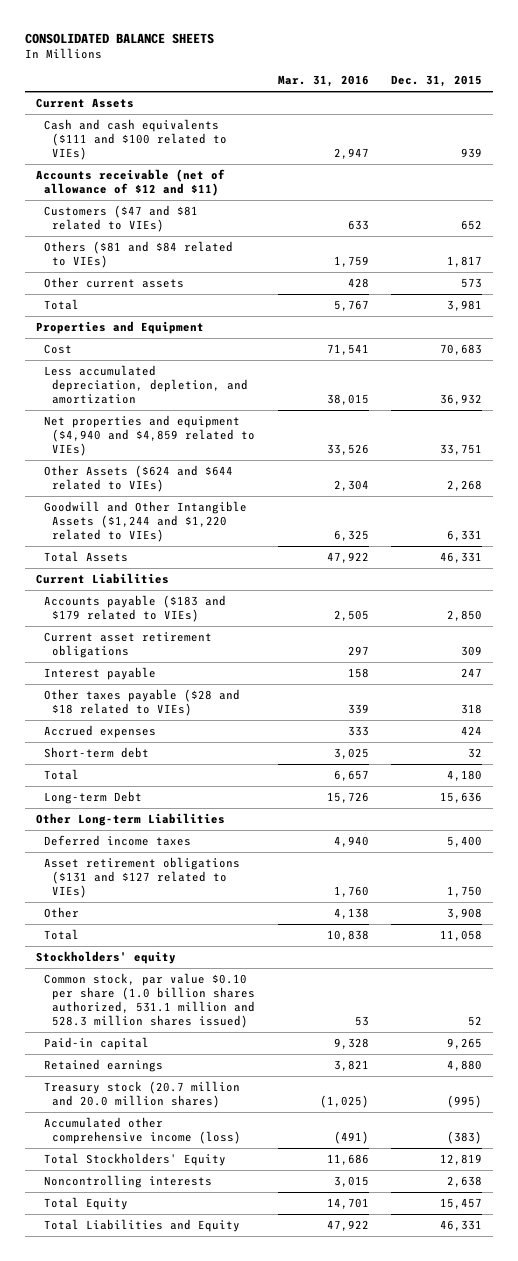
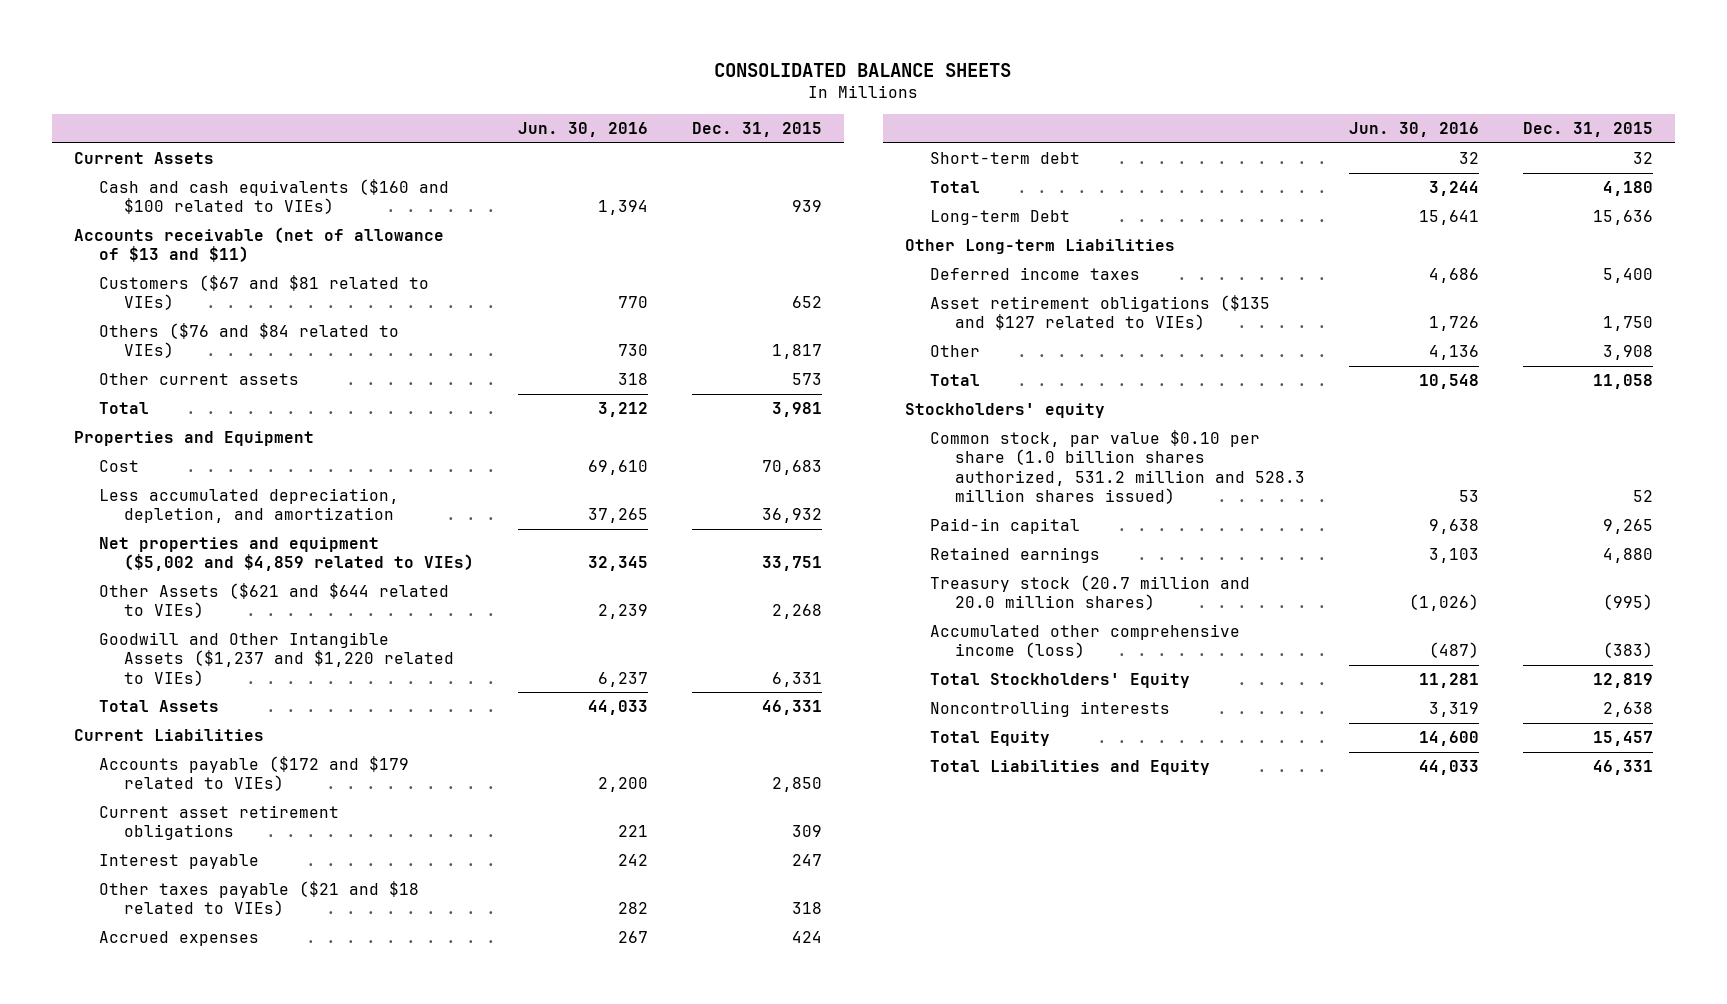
[277,75,369,88] Mar. 31, 2016 -> none
none -> [517,122,648,138] Jun. 30, 2016
[44,118,228,161] Cash and cash equivalents ($111 and $100 related to VIEs) -> [98,179,449,215] Cash and cash equivalents ($160 and $100 related to VIEs)
[36,168,226,197] Accounts receivable (net of allowance of $12 and $11) -> [73,227,444,263] Accounts receivable (net of allowance of $13 and $11)
[44,204,199,233] Customers ($47 and $81 related to VIEs) -> [98,275,429,311] Customers ($67 and $81 related to VIEs)
[44,240,234,269] Others ($81 and $84 related to VIEs) -> [98,323,399,359] Others ($76 and $84 related to VIEs)
[44,414,256,457] Net properties and equipment ($4,940 and $4,859 related to VIEs) -> [98,537,474,572] Net properties and equipment ($5,002 and $4,859 related to VIEs)
[44,464,234,493] Other Assets ($624 and $644 related to VIEs) -> [98,583,449,619] Other Assets ($621 and $644 related to VIEs)
[44,500,248,543] Goodwill and Other Intangible Assets ($1,244 and $1,220 related to VIEs) -> [98,632,454,686] Goodwill and Other Intangible Assets ($1,237 and $1,220 related to VIEs)
[44,594,227,623] Accounts payable ($183 and $179 related to VIEs) -> [98,756,409,792] Accounts payable ($172 and $179 related to VIEs)
[44,688,241,717] Other taxes payable ($28 and $18 related to VIEs) -> [98,881,419,917] Other taxes payable ($21 and $18 related to VIEs)
[44,856,241,899] Asset retirement obligations ($131 and $127 related to VIEs) -> [930,295,1271,331] Asset retirement obligations ($135 and $127 related to VIEs)
[44,972,256,1029] Common stock, par value $0.10 per share (1.0 billion shares authorized, 531.1 million and 528.3 million shares issued) -> [930,430,1305,505] Common stock, par value $0.10 per share (1.0 billion shares authorized, 531.2 million and 528.3 million shares issued)

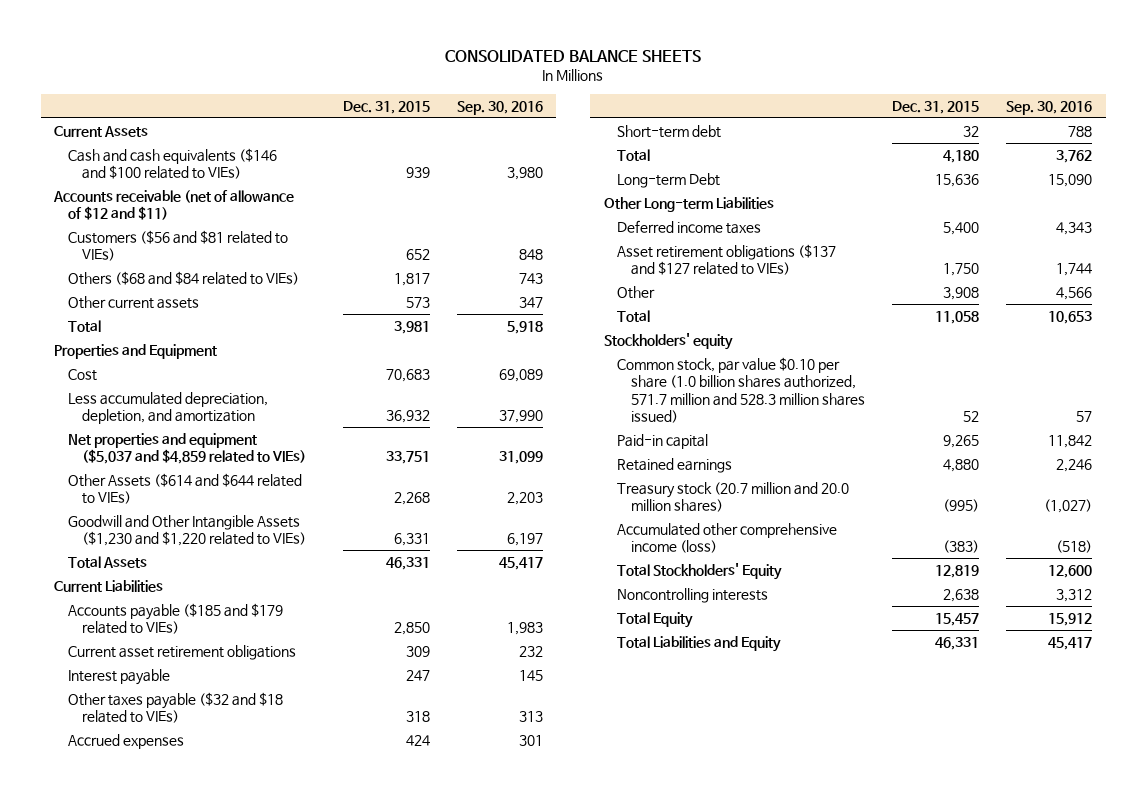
[517,122,648,138] Jun. 30, 2016 -> none
none -> [456,100,543,115] Sep. 30, 2016
[98,179,449,215] Cash and cash equivalents ($160 and $100 related to VIEs) -> [67,147,277,180] Cash and cash equivalents ($146 and $100 related to VIEs)
[73,227,444,263] Accounts receivable (net of allowance of $13 and $11) -> [53,189,295,221] Accounts receivable (net of allowance of $12 and $11)
[98,275,429,311] Customers ($67 and $81 related to VIEs) -> [67,229,288,262] Customers ($56 and $81 related to VIEs)
[98,323,399,359] Others ($76 and $84 related to VIEs) -> [67,270,299,285] Others ($68 and $84 related to VIEs)
[98,537,474,572] Net properties and equipment ($5,002 and $4,859 related to VIEs) -> [67,432,306,465] Net properties and equipment ($5,037 and $4,859 related to VIEs)
[98,583,449,619] Other Assets ($621 and $644 related to VIEs) -> [67,472,302,505] Other Assets ($614 and $644 related to VIEs)
[98,632,454,686] Goodwill and Other Intangible Assets ($1,237 and $1,220 related to VIEs) -> [67,514,306,547] Goodwill and Other Intangible Assets ($1,230 and $1,220 related to VIEs)
[98,756,409,792] Accounts payable ($172 and $179 related to VIEs) -> [67,602,283,635] Accounts payable ($185 and $179 related to VIEs)
[98,881,419,917] Other taxes payable ($21 and $18 related to VIEs) -> [67,691,283,724] Other taxes payable ($32 and $18 related to VIEs)
[930,295,1271,331] Asset retirement obligations ($135 and $127 related to VIEs) -> [617,243,837,276] Asset retirement obligations ($137 and $127 related to VIEs)
[930,430,1305,505] Common stock, par value $0.10 per share (1.0 billion shares authorized, 531.2 million and 528.3 million shares issued) -> [617,356,866,424] Common stock, par value $0.10 per share (1.0 billion shares authorized, 571.7 million and 528.3 million shares issued)

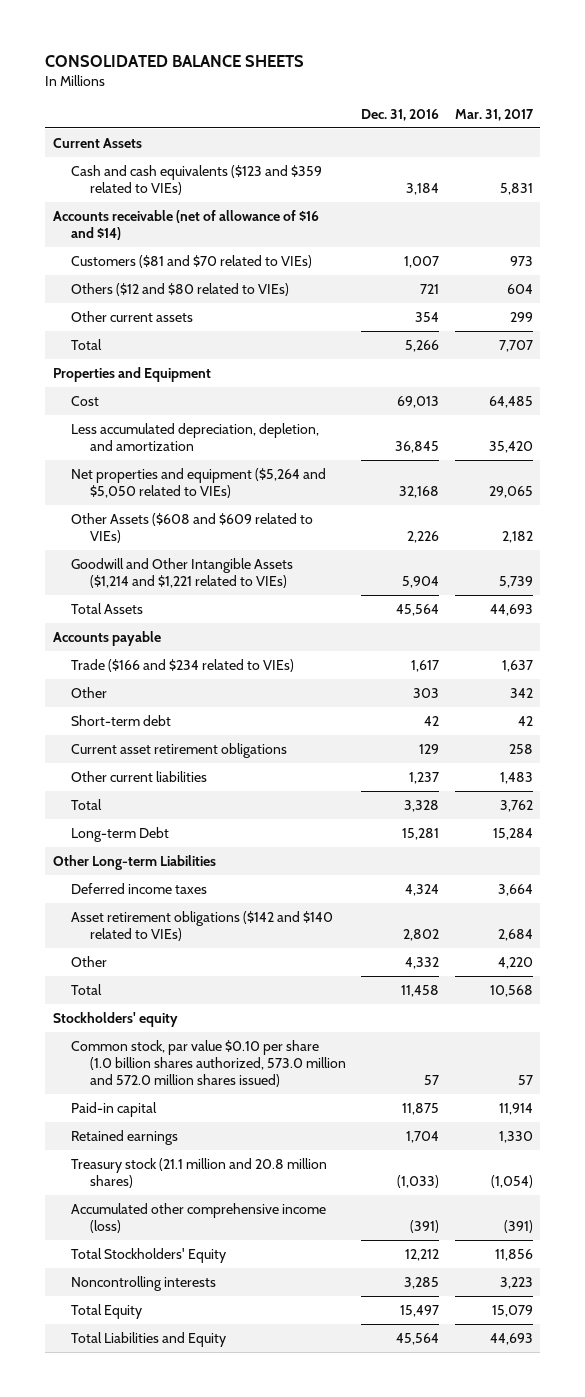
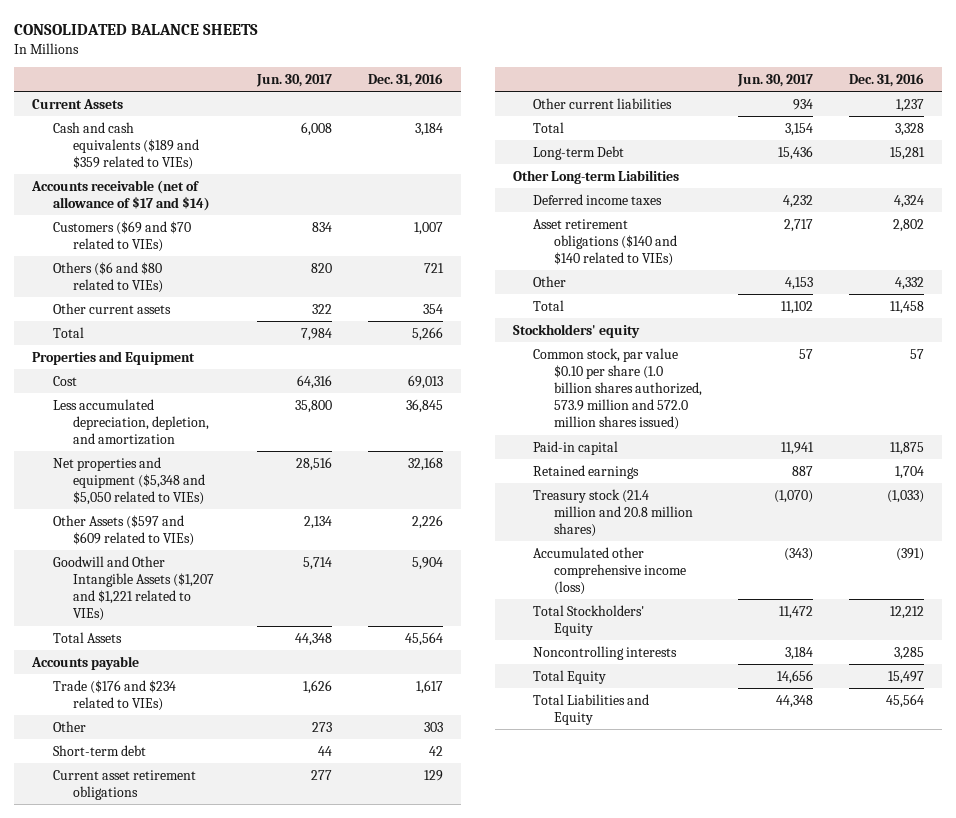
[454,109,534,122] Mar. 31, 2017 -> none
none -> [256,73,333,87] Jun. 30, 2017
[71,164,323,196] Cash and cash equivalents ($123 and $359 related to VIEs) -> [52,121,200,170] Cash and cash equivalents ($189 and $359 related to VIEs)
[52,209,319,241] Accounts receivable (net of allowance of $16 and $14) -> [31,179,210,211] Accounts receivable (net of allowance of $17 and $14)
[71,254,313,268] Customers ($81 and $70 related to VIEs) -> [52,220,191,252] Customers ($69 and $70 related to VIEs)
[71,282,290,296] Others ($12 and $80 related to VIEs) -> [52,261,164,293] Others ($6 and $80 related to VIEs)
[71,467,327,499] Net properties and equipment ($5,264 and $5,050 related to VIEs) -> [52,456,206,505] Net properties and equipment ($5,348 and $5,050 related to VIEs)
[71,512,314,544] Other Assets ($608 and $609 related to VIEs) -> [52,514,195,546] Other Assets ($597 and $609 related to VIEs)
[71,557,294,589] Goodwill and Other Intangible Assets ($1,214 and $1,221 related to VIEs) -> [52,555,215,622] Goodwill and Other Intangible Assets ($1,207 and $1,221 related to VIEs)
[71,658,295,672] Trade ($166 and $234 related to VIEs) -> [52,679,176,711] Trade ($176 and $234 related to VIEs)
[71,910,334,942] Asset retirement obligations ($142 and $140 related to VIEs) -> [533,218,677,266] Asset retirement obligations ($140 and $140 related to VIEs)
[71,1039,347,1088] Common stock, par value $0.10 per share (1.0 billion shares authorized, 573.0 million and 572.0 million shares issued) -> [533,347,702,431] Common stock, par value $0.10 per share (1.0 billion shares authorized, 573.9 million and 572.0 million shares issued)
[71,1157,328,1189] Treasury stock (21.1 million and 20.8 million shares) -> [533,488,693,537] Treasury stock (21.4 million and 20.8 million shares)

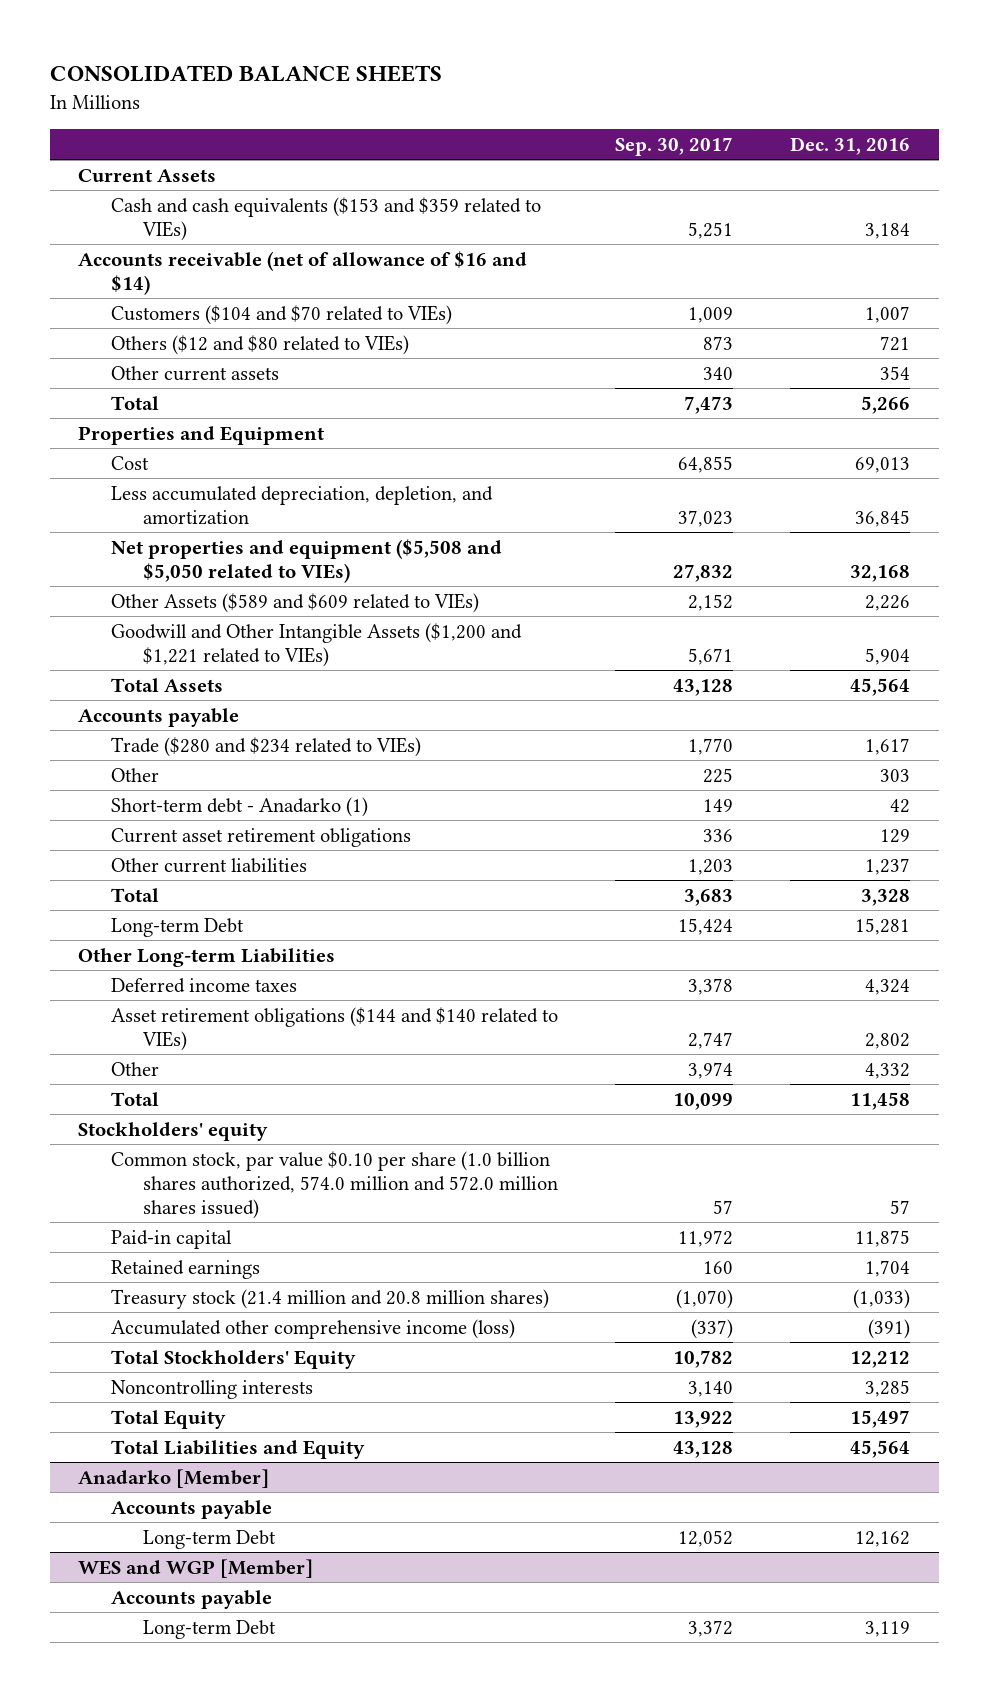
[256,73,333,87] Jun. 30, 2017 -> none
none -> [614,136,733,156] Sep. 30, 2017
[52,121,200,170] Cash and cash equivalents ($189 and $359 related to VIEs) -> [110,196,541,241] Cash and cash equivalents ($153 and $359 related to VIEs)
[31,179,210,211] Accounts receivable (net of allowance of $17 and $14) -> [78,250,528,295] Accounts receivable (net of allowance of $16 and $14)
[52,220,191,252] Customers ($69 and $70 related to VIEs) -> [110,304,452,325] Customers ($104 and $70 related to VIEs)
[52,261,164,293] Others ($6 and $80 related to VIEs) -> [110,334,409,355] Others ($12 and $80 related to VIEs)
[52,456,206,505] Net properties and equipment ($5,348 and $5,050 related to VIEs) -> [110,538,502,583] Net properties and equipment ($5,508 and $5,050 related to VIEs)
[52,514,195,546] Other Assets ($597 and $609 related to VIEs) -> [110,592,479,613] Other Assets ($589 and $609 related to VIEs)
[52,555,215,622] Goodwill and Other Intangible Assets ($1,207 and $1,221 related to VIEs) -> [110,622,522,667] Goodwill and Other Intangible Assets ($1,200 and $1,221 related to VIEs)
[52,679,176,711] Trade ($176 and $234 related to VIEs) -> [110,736,421,757] Trade ($280 and $234 related to VIEs)
[52,744,146,756] Short-term debt -> [110,796,368,817] Short-term debt - Anadarko (1)
[533,218,677,266] Asset retirement obligations ($140 and $140 related to VIEs) -> [110,1006,558,1051] Asset retirement obligations ($144 and $140 related to VIEs)
[533,347,702,431] Common stock, par value $0.10 per share (1.0 billion shares authorized, 573.9 million and 572.0 million shares issued) -> [110,1150,558,1219] Common stock, par value $0.10 per share (1.0 billion shares authorized, 574.0 million and 572.0 million shares issued)
none -> [78,1468,270,1488] Anadarko [Member]
none -> [110,1499,272,1519] Accounts payable
none -> [142,1529,276,1549] Long-term Debt
none -> [78,1558,314,1578] WES and WGP [Member]
none -> [110,1589,272,1609] Accounts payable
none -> [142,1619,276,1639] Long-term Debt

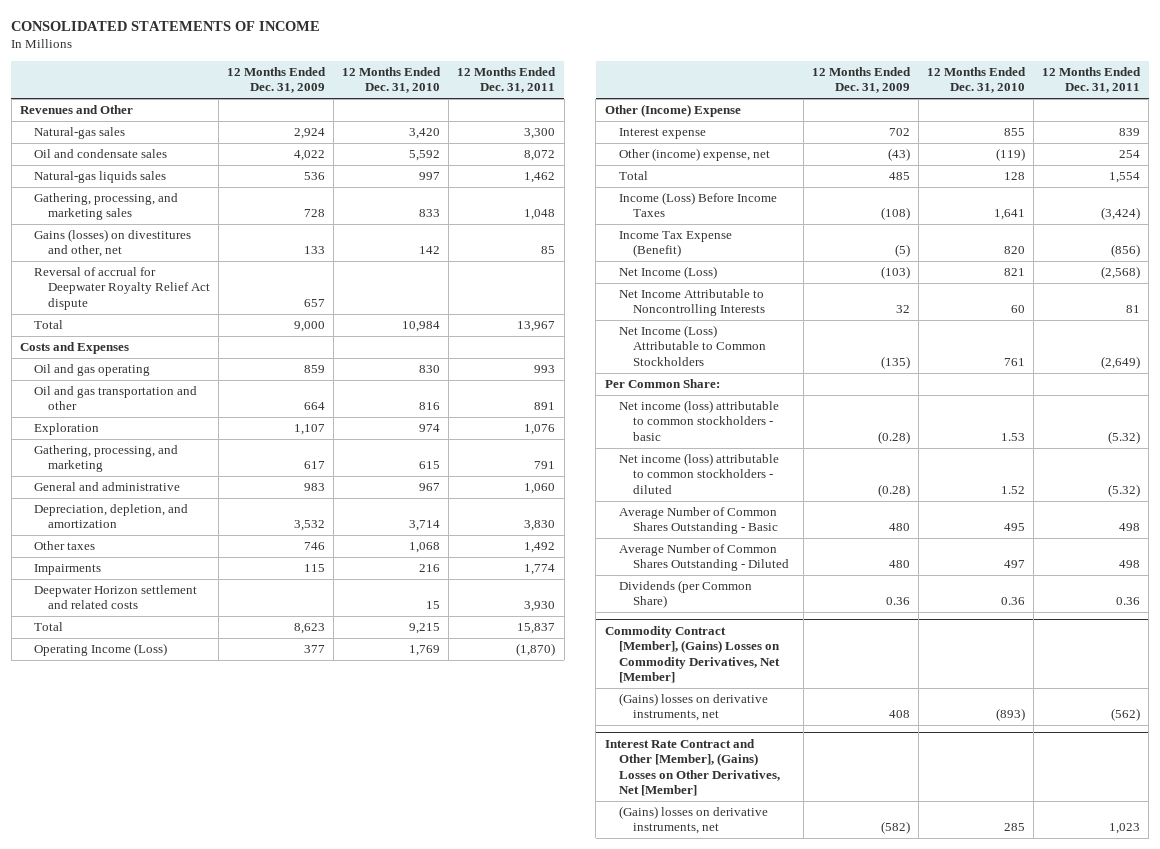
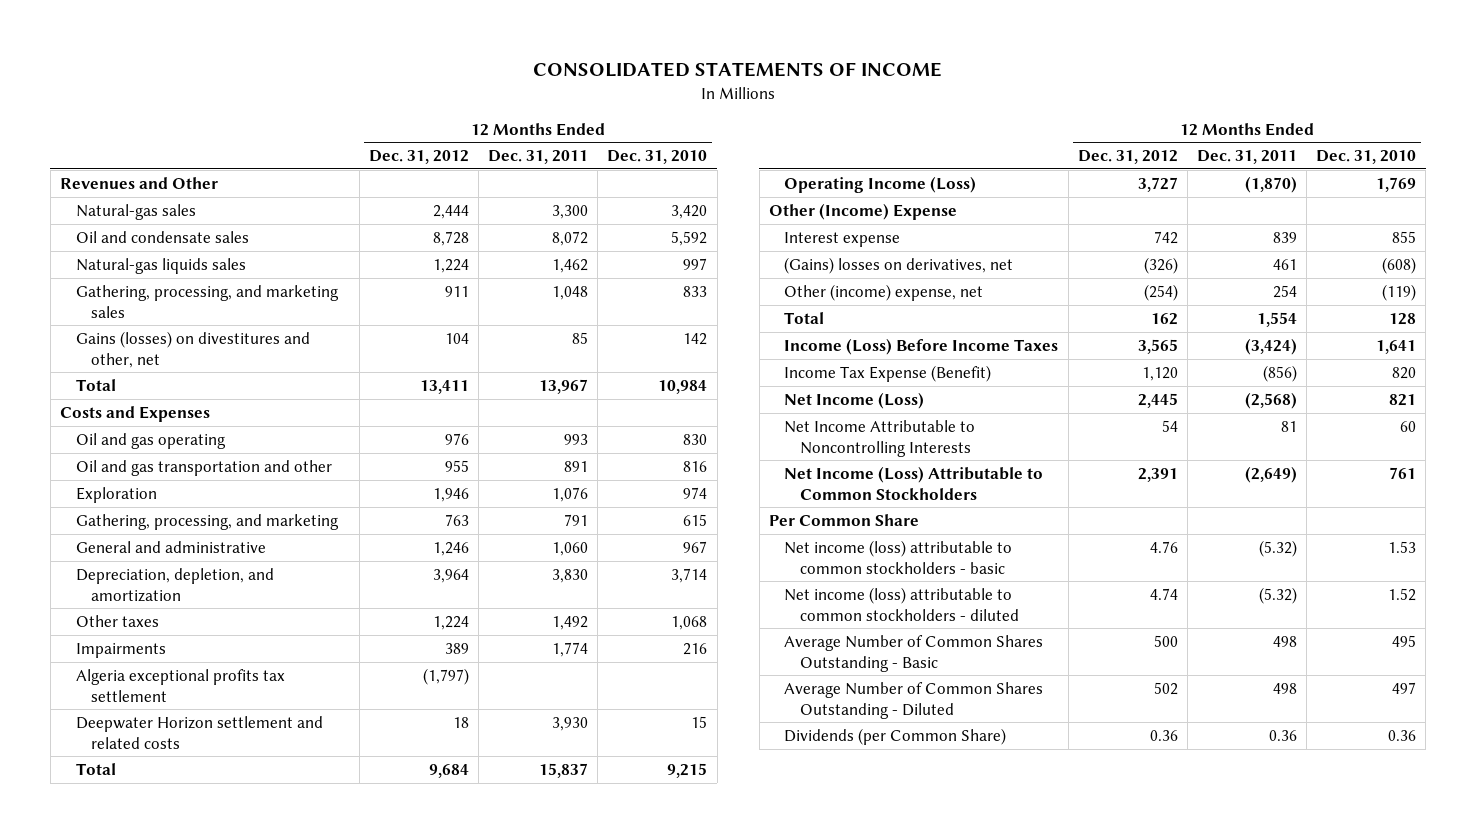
[227,67,327,94] 12 Months Ended Dec. 31, 2009 -> none
none -> [368,150,469,165] Dec. 31, 2012
[33,267,211,310] Reversal of accrual for Deepwater Royalty Relief Act dispute -> none
none -> [75,668,285,702] Algeria exceptional profits tax settlement
none -> [784,256,1014,274] (Gains) losses on derivatives, net
[604,379,720,389] Per Common Share: -> [768,513,919,526] Per Common Share
[604,625,780,683] Commodity Contract [Member], (Gains) Losses on Commodity Derivatives, Net [Member] -> none
[618,693,768,722] (Gains) losses on derivative instruments, net -> none
[604,738,780,796] Interest Rate Contract and Other [Member], (Gains) Losses on Other Derivatives, Net [Member] -> none
[618,806,768,835] (Gains) losses on derivative instruments, net -> none

